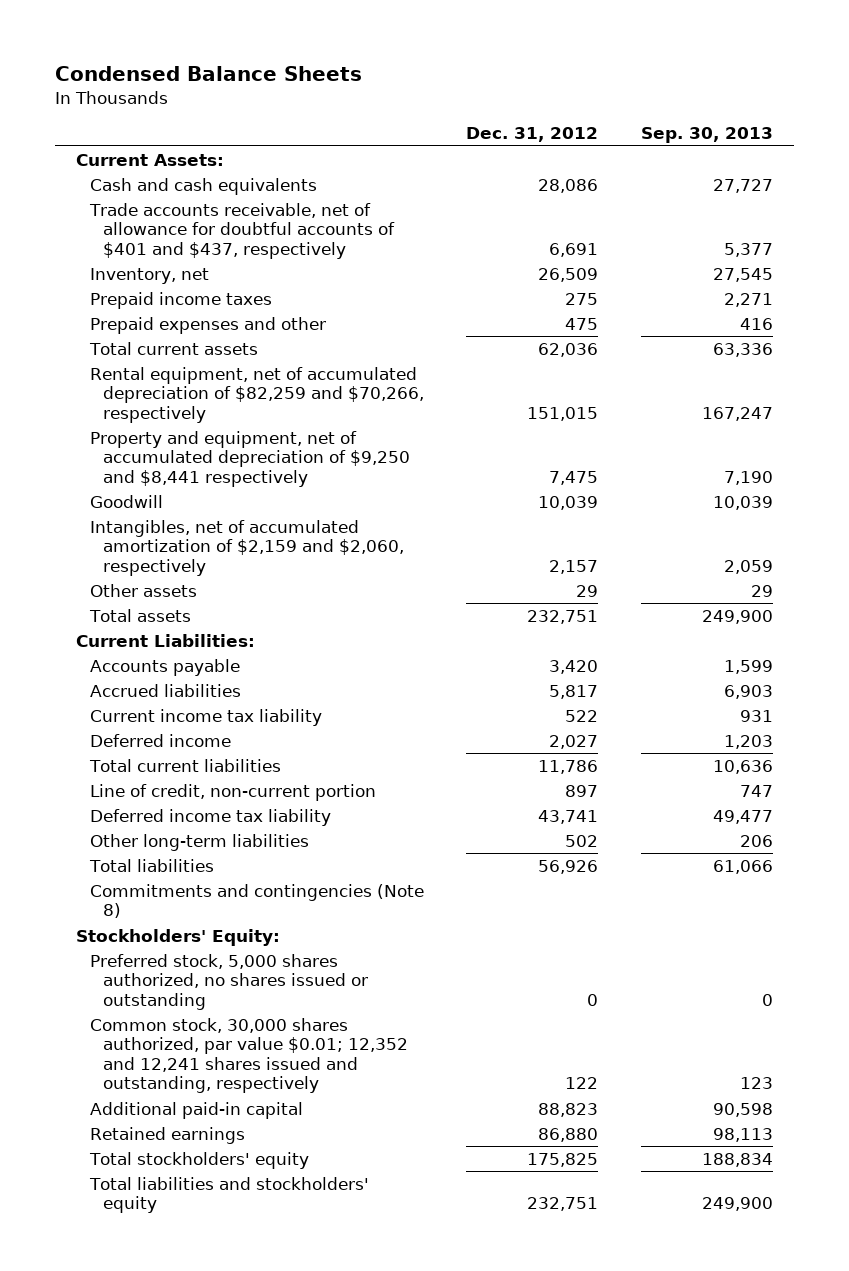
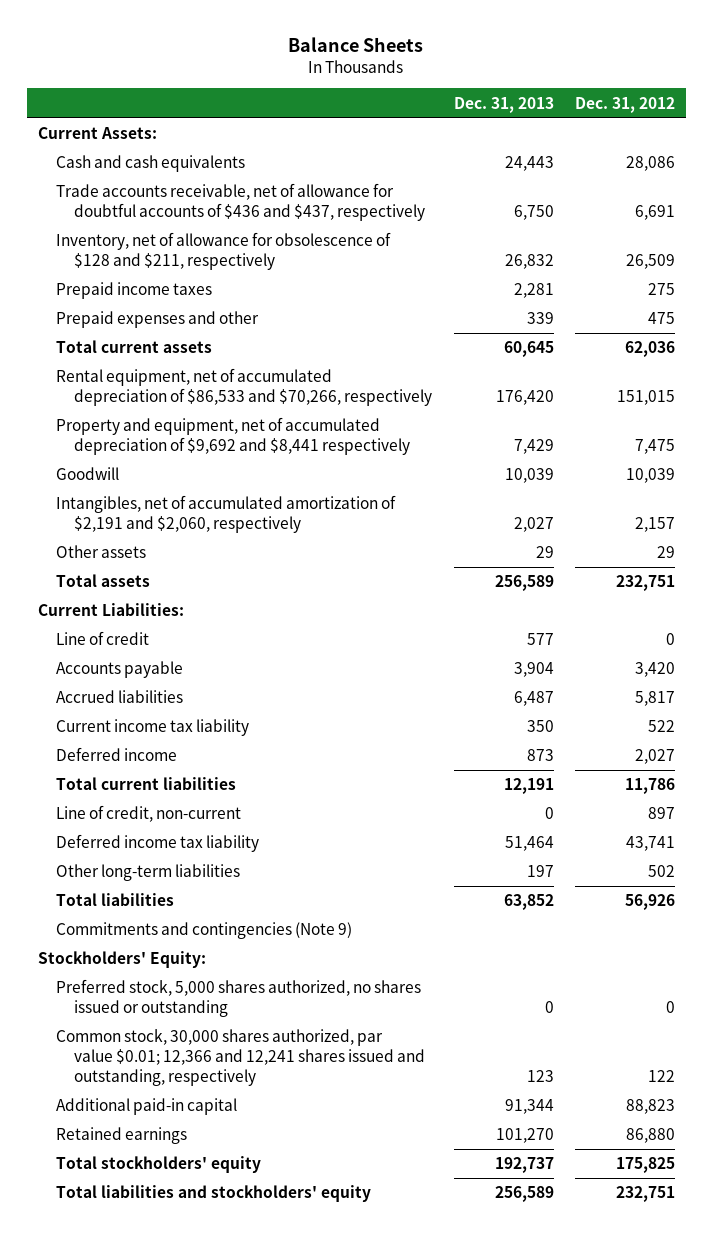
[55,66,363,82] Condensed Balance Sheets -> [288,36,424,52] Balance Sheets
[640,127,773,144] Sep. 30, 2013 -> none
none -> [453,96,554,113] Dec. 31, 2013
[88,202,396,259] Trade accounts receivable, net of allowance for doubtful accounts of $401 and $437, respectively -> [55,183,426,222] Trade accounts receivable, net of allowance for doubtful accounts of $436 and $437, respectively
[89,267,209,284] Inventory, net -> [55,232,391,271] Inventory, net of allowance for obsolescence of $128 and $211, respectively
[89,366,425,423] Rental equipment, net of accumulated depreciation of $82,259 and $70,266, respectively -> [55,368,433,407] Rental equipment, net of accumulated depreciation of $86,533 and $70,266, respectively
[89,430,411,487] Property and equipment, net of accumulated depreciation of $9,250 and $8,441 respectively -> [55,417,411,456] Property and equipment, net of accumulated depreciation of $9,692 and $8,441 respectively
[89,519,405,576] Intangibles, net of accumulated amortization of $2,159 and $2,060, respectively -> [55,495,396,534] Intangibles, net of accumulated amortization of $2,191 and $2,060, respectively
none -> [55,631,149,646] Line of credit
[89,783,376,801] Line of credit, non-current portion -> [55,805,241,823] Line of credit, non-current
[89,883,424,919] Commitments and contingencies (Note 8) -> [55,922,352,940] Commitments and contingencies (Note 9)
[89,1017,409,1094] Common stock, 30,000 shares authorized, par value $0.01; 12,352 and 12,241 shares issued and outstanding, respectively -> [55,1029,426,1087] Common stock, 30,000 shares authorized, par value $0.01; 12,366 and 12,241 shares issued and outstanding, respectively

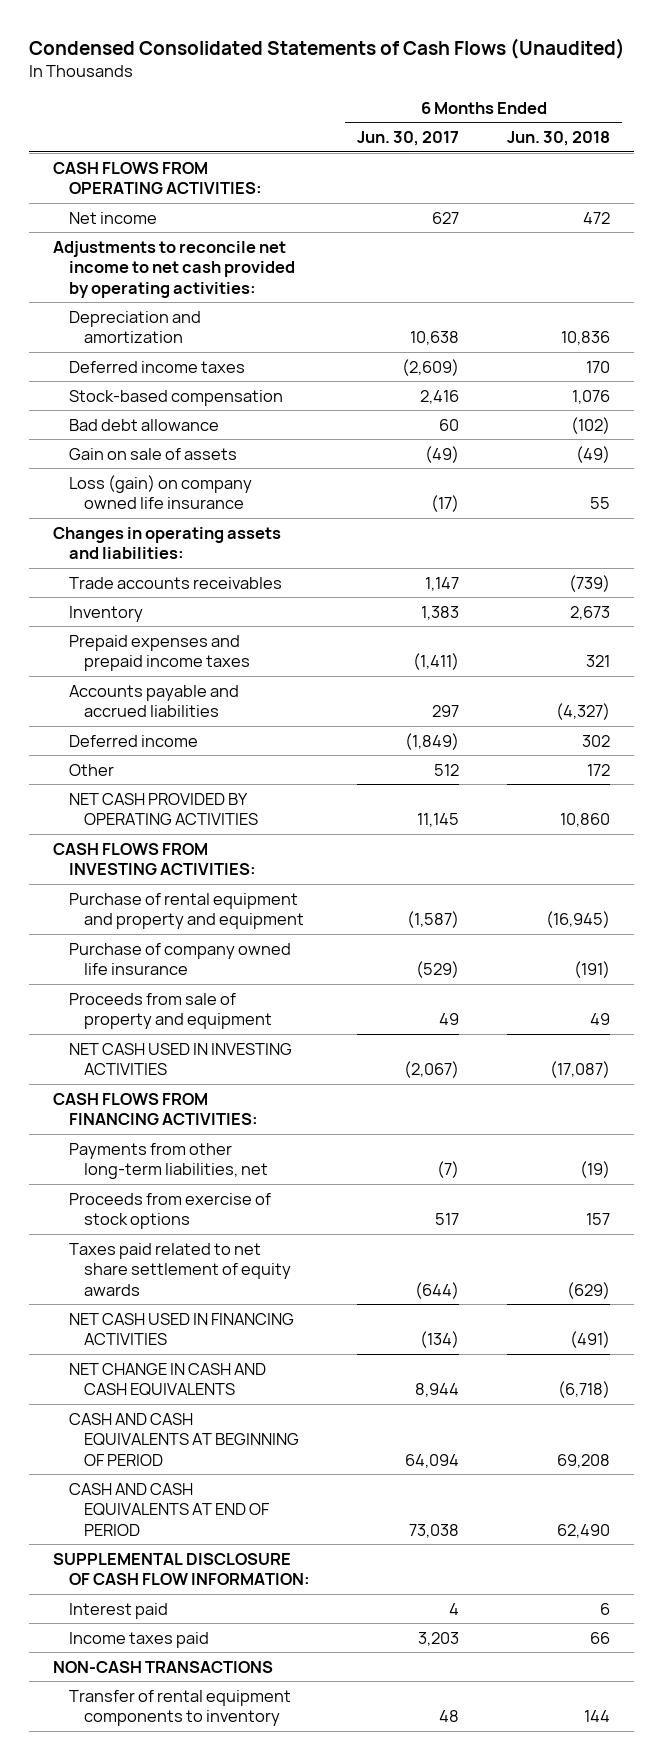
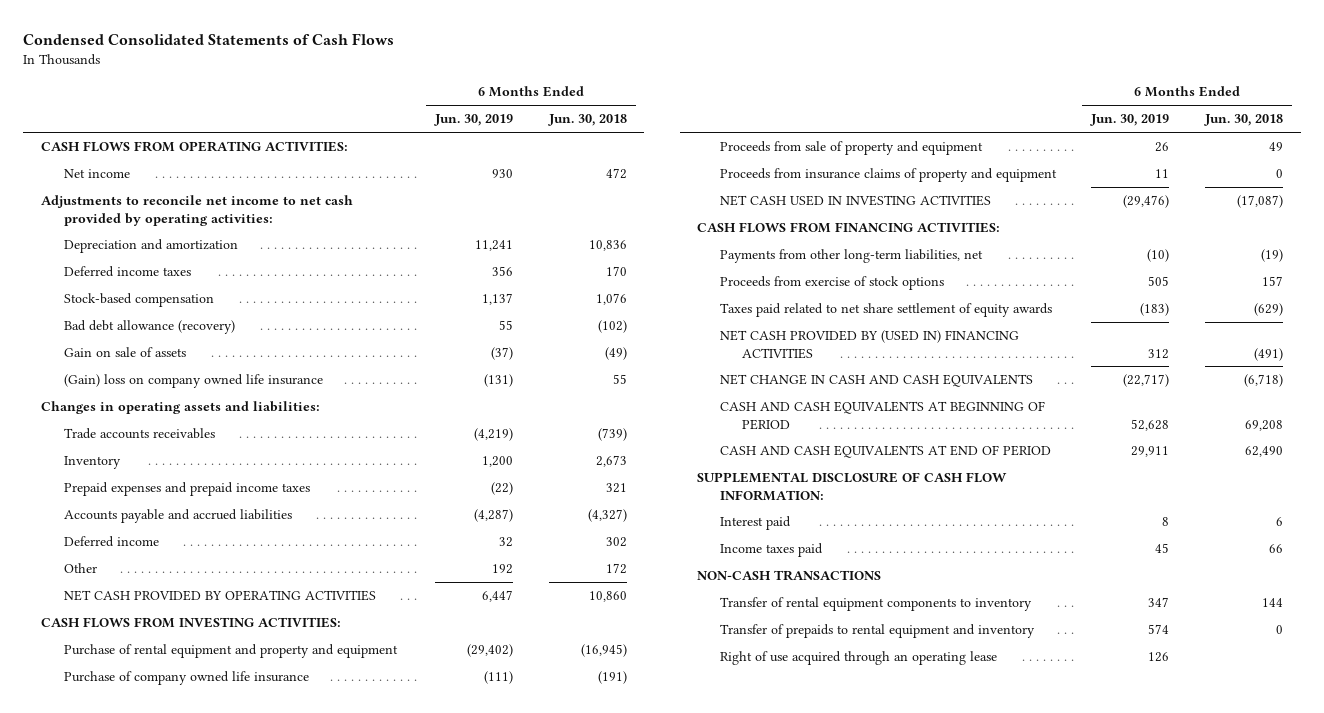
[29,37,626,59] Condensed Consolidated Statements of Cash Flows (Unaudited) -> [23,33,395,46] Condensed Consolidated Statements of Cash Flows
[357,131,460,147] Jun. 30, 2017 -> none
none -> [434,114,514,127] Jun. 30, 2019
[68,418,219,431] Bad debt allowance -> [63,320,235,335] Bad debt allowance (recovery)
[68,474,252,510] Loss (gain) on company owned life insurance -> [63,374,323,389] (Gain) loss on company owned life insurance
none -> [719,168,1057,183] Proceeds from insurance claims of property and equipment
[68,1312,294,1346] NET CASH USED IN FINANCING ACTIVITIES -> [719,330,1019,359] NET CASH PROVIDED BY (USED IN) FINANCING ACTIVITIES
none -> [719,624,1035,639] Transfer of prepaids to rental equipment and inventory
none -> [719,651,997,666] Right of use acquired through an operating lease

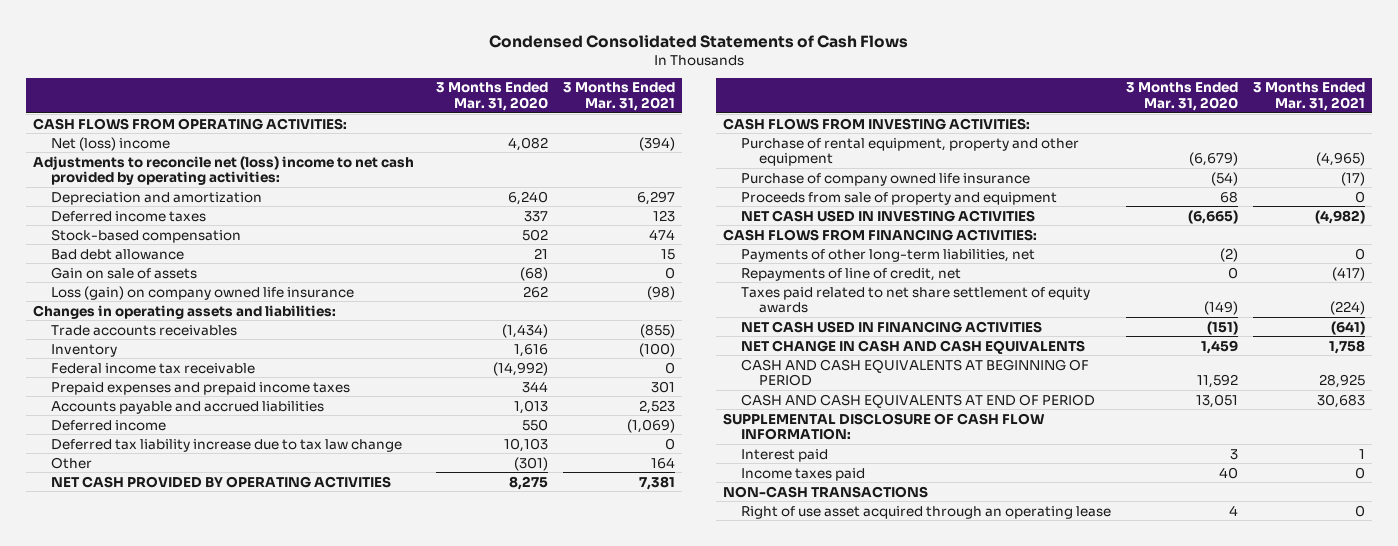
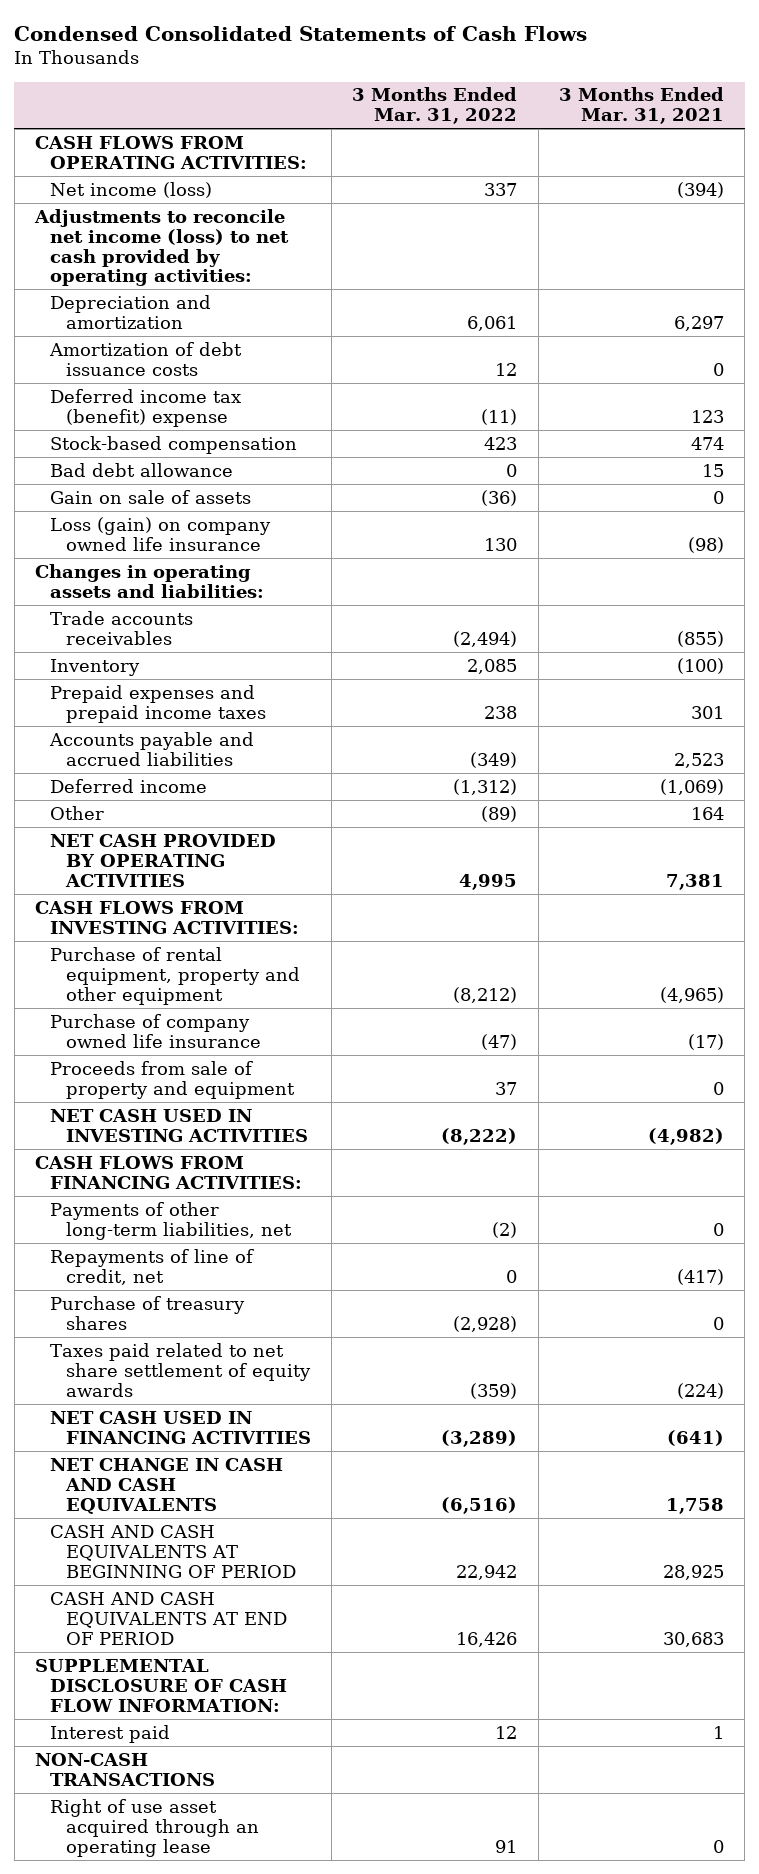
[436,82,549,112] 3 Months Ended Mar. 31, 2020 -> none
none -> [352,87,518,125] 3 Months Ended Mar. 31, 2022
[51,136,171,151] Net (loss) income -> [50,181,213,198] Net income (loss)
[33,155,415,186] Adjustments to reconcile net (loss) income to net cash provided by operating activities: -> [33,208,290,287] Adjustments to reconcile net income (loss) to net cash provided by operating activities:
none -> [49,341,243,376] Amortization of debt issuance costs
[51,210,207,222] Deferred income taxes -> [50,388,242,427] Deferred income tax (benefit) expense
[51,362,256,374] Federal income tax receivable -> none
[51,438,403,452] Deferred tax liability increase due to tax law change -> none
none -> [50,1295,246,1330] Purchase of treasury shares
[740,467,865,481] Income taxes paid -> none

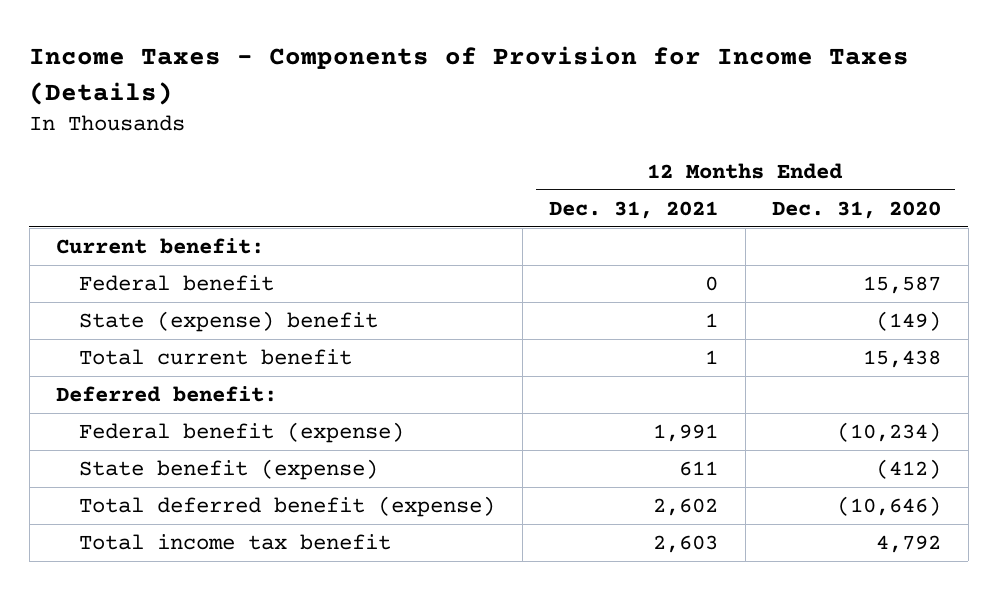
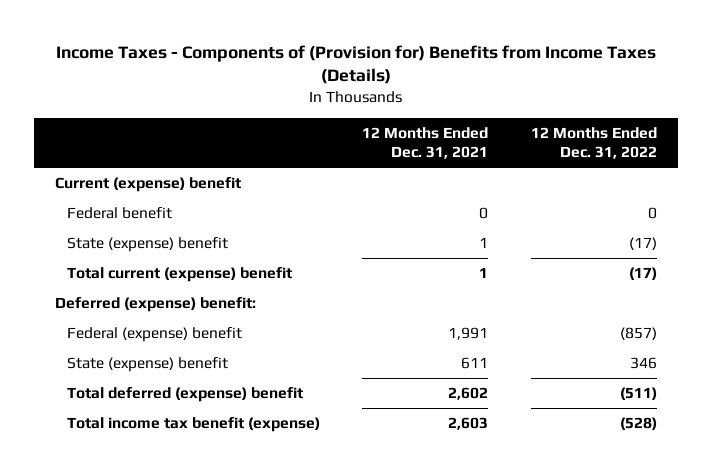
[29,46,910,105] Income Taxes - Components of Provision for Income Taxes (Details) -> [56,44,657,85] Income Taxes - Components of (Provision for) Benefits from Income Taxes (Details)
[772,200,942,219] Dec. 31, 2020 -> none
none -> [531,126,658,159] 12 Months Ended Dec. 31, 2022
[56,238,265,255] Current benefit: -> [54,177,241,193] Current (expense) benefit
[79,349,353,366] Total current benefit -> [66,267,292,283] Total current (expense) benefit
[56,386,278,403] Deferred benefit: -> [54,297,256,313] Deferred (expense) benefit:
[79,422,405,444] Federal benefit (expense) -> [66,327,242,343] Federal (expense) benefit
[79,459,379,481] State benefit (expense) -> [66,357,228,373] State (expense) benefit
[79,496,496,518] Total deferred benefit (expense) -> [66,387,303,403] Total deferred (expense) benefit
[79,534,392,551] Total income tax benefit -> [66,417,320,433] Total income tax benefit (expense)

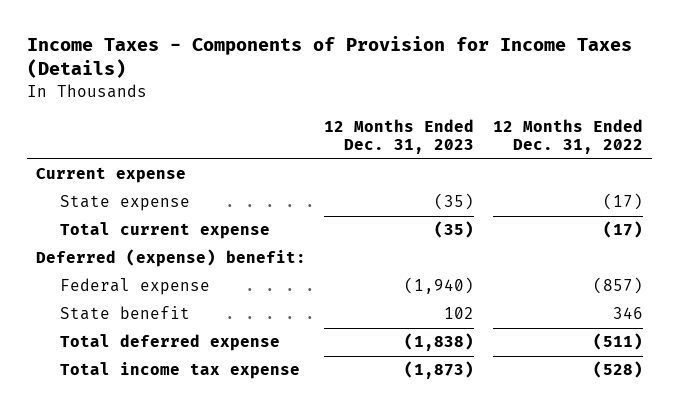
[56,44,657,85] Income Taxes - Components of (Provision for) Benefits from Income Taxes (Details) -> [26,36,632,79] Income Taxes - Components of Provision for Income Taxes (Details)
[362,126,489,159] 12 Months Ended Dec. 31, 2021 -> none
none -> [324,118,475,155] 12 Months Ended Dec. 31, 2023
[66,207,172,220] Federal benefit -> none
[54,177,241,193] Current (expense) benefit -> [35,167,186,184] Current expense
[66,237,228,253] State (expense) benefit -> [59,195,190,212] State expense
[66,267,292,283] Total current (expense) benefit -> [59,222,270,240] Total current expense
[66,327,242,343] Federal (expense) benefit -> [59,278,210,296] Federal expense
[66,357,228,373] State (expense) benefit -> [59,306,190,321] State benefit
[66,387,303,403] Total deferred (expense) benefit -> [59,334,280,352] Total deferred expense
[66,417,320,433] Total income tax benefit (expense) -> [59,362,300,380] Total income tax expense

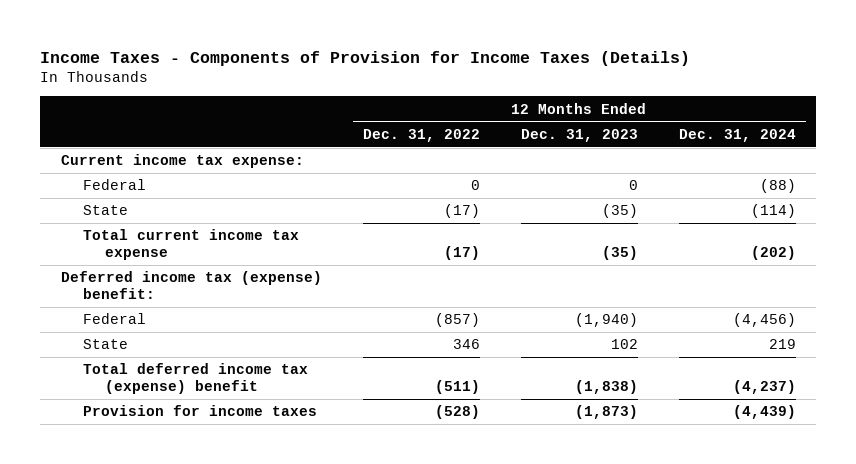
none -> [678,129,796,143] Dec. 31, 2024
[35,167,186,184] Current expense -> [60,154,304,169] Current income tax expense:
none -> [83,179,147,191] Federal
[59,195,190,212] State expense -> [83,205,129,216] State
[59,222,270,240] Total current expense -> [83,229,300,261] Total current income tax expense
[35,249,306,268] Deferred (expense) benefit: -> [60,271,322,300] Deferred income tax (expense) benefit:
[59,278,210,296] Federal expense -> [83,313,147,325] Federal
[59,306,190,321] State benefit -> [83,339,129,350] State
[59,334,280,352] Total deferred expense -> [83,363,309,395] Total deferred income tax (expense) benefit
[59,362,300,380] Total income tax expense -> [83,405,318,417] Provision for income taxes

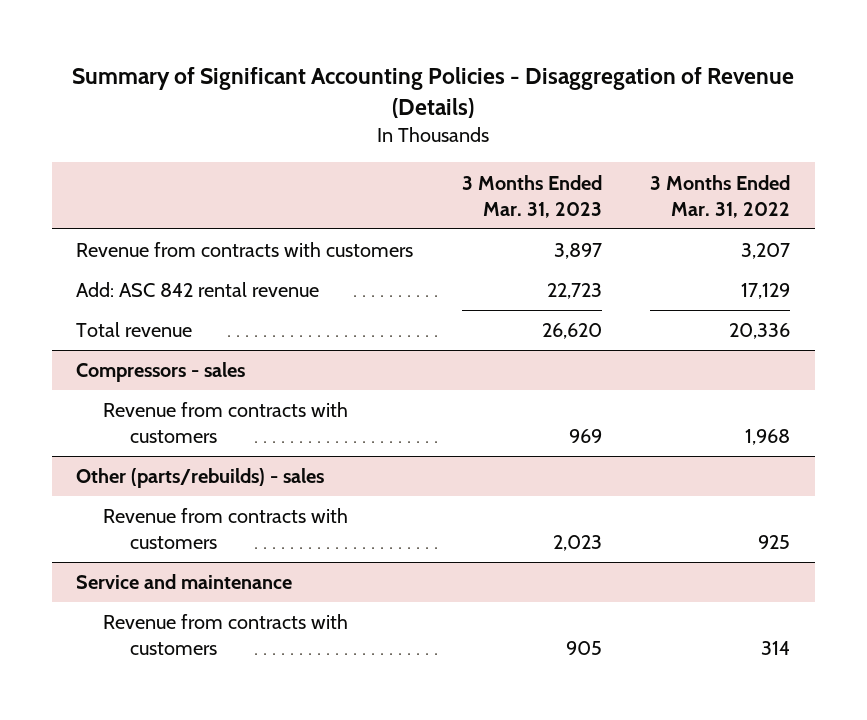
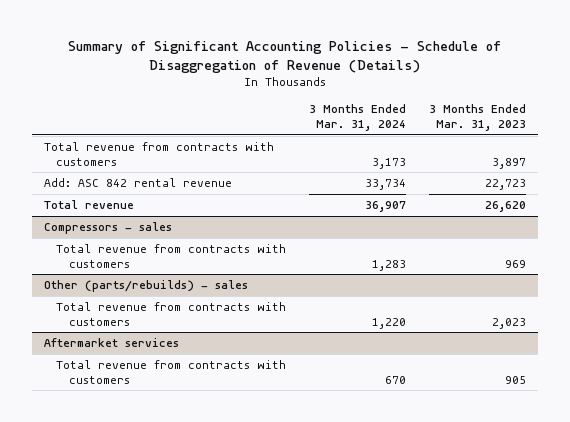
[72,66,795,118] Summary of Significant Accounting Policies - Disaggregation of Revenue (Details) -> [68,41,502,73] Summary of Significant Accounting Policies - Schedule of Disaggregation of Revenue (Details)
[650,174,791,218] 3 Months Ended Mar. 31, 2022 -> none
none -> [309,104,407,132] 3 Months Ended Mar. 31, 2024
[76,242,414,258] Revenue from contracts with customers -> [43,141,274,166] Total revenue from contracts with customers
[103,402,349,444] Revenue from contracts with customers -> [56,243,287,268] Total revenue from contracts with customers
[76,574,293,590] Service and maintenance -> none
[103,508,349,550] Revenue from contracts with customers -> [56,301,287,326] Total revenue from contracts with customers
none -> [43,337,179,347] Aftermarket services
[103,614,349,656] Revenue from contracts with customers -> [56,359,287,384] Total revenue from contracts with customers

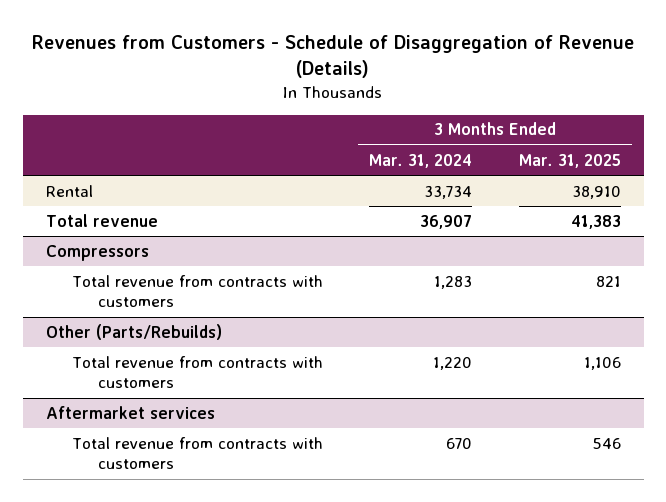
[68,41,502,73] Summary of Significant Accounting Policies - Schedule of Disaggregation of Revenue (Details) -> [32,34,635,78] Revenues from Customers - Schedule of Disaggregation of Revenue (Details)
[429,104,527,132] 3 Months Ended Mar. 31, 2023 -> none
none -> [518,153,621,168] Mar. 31, 2025
[43,141,274,166] Total revenue from contracts with customers -> none
[43,177,232,187] Add: ASC 842 rental revenue -> [45,184,93,197] Rental
[43,221,172,234] Compressors - sales -> [45,244,149,261] Compressors
[43,279,248,292] Other (parts/rebuilds) - sales -> [45,323,222,340] Other (Parts/Rebuilds)

